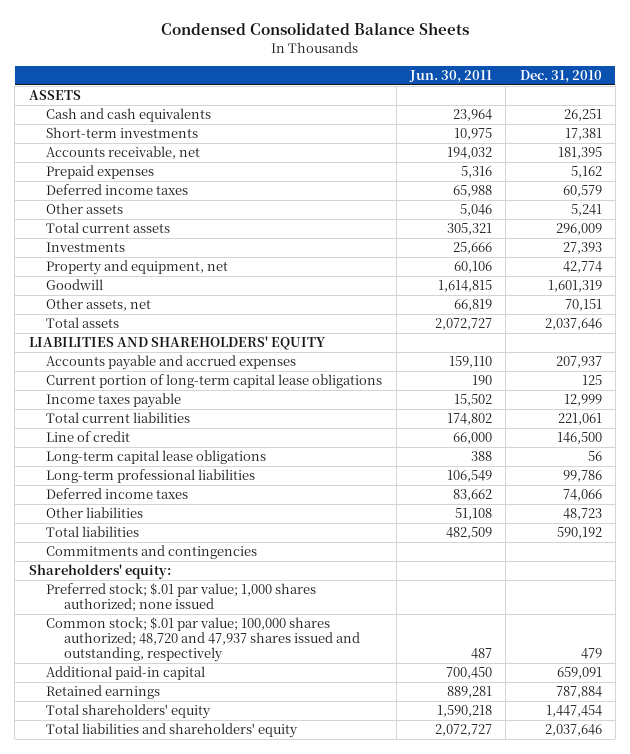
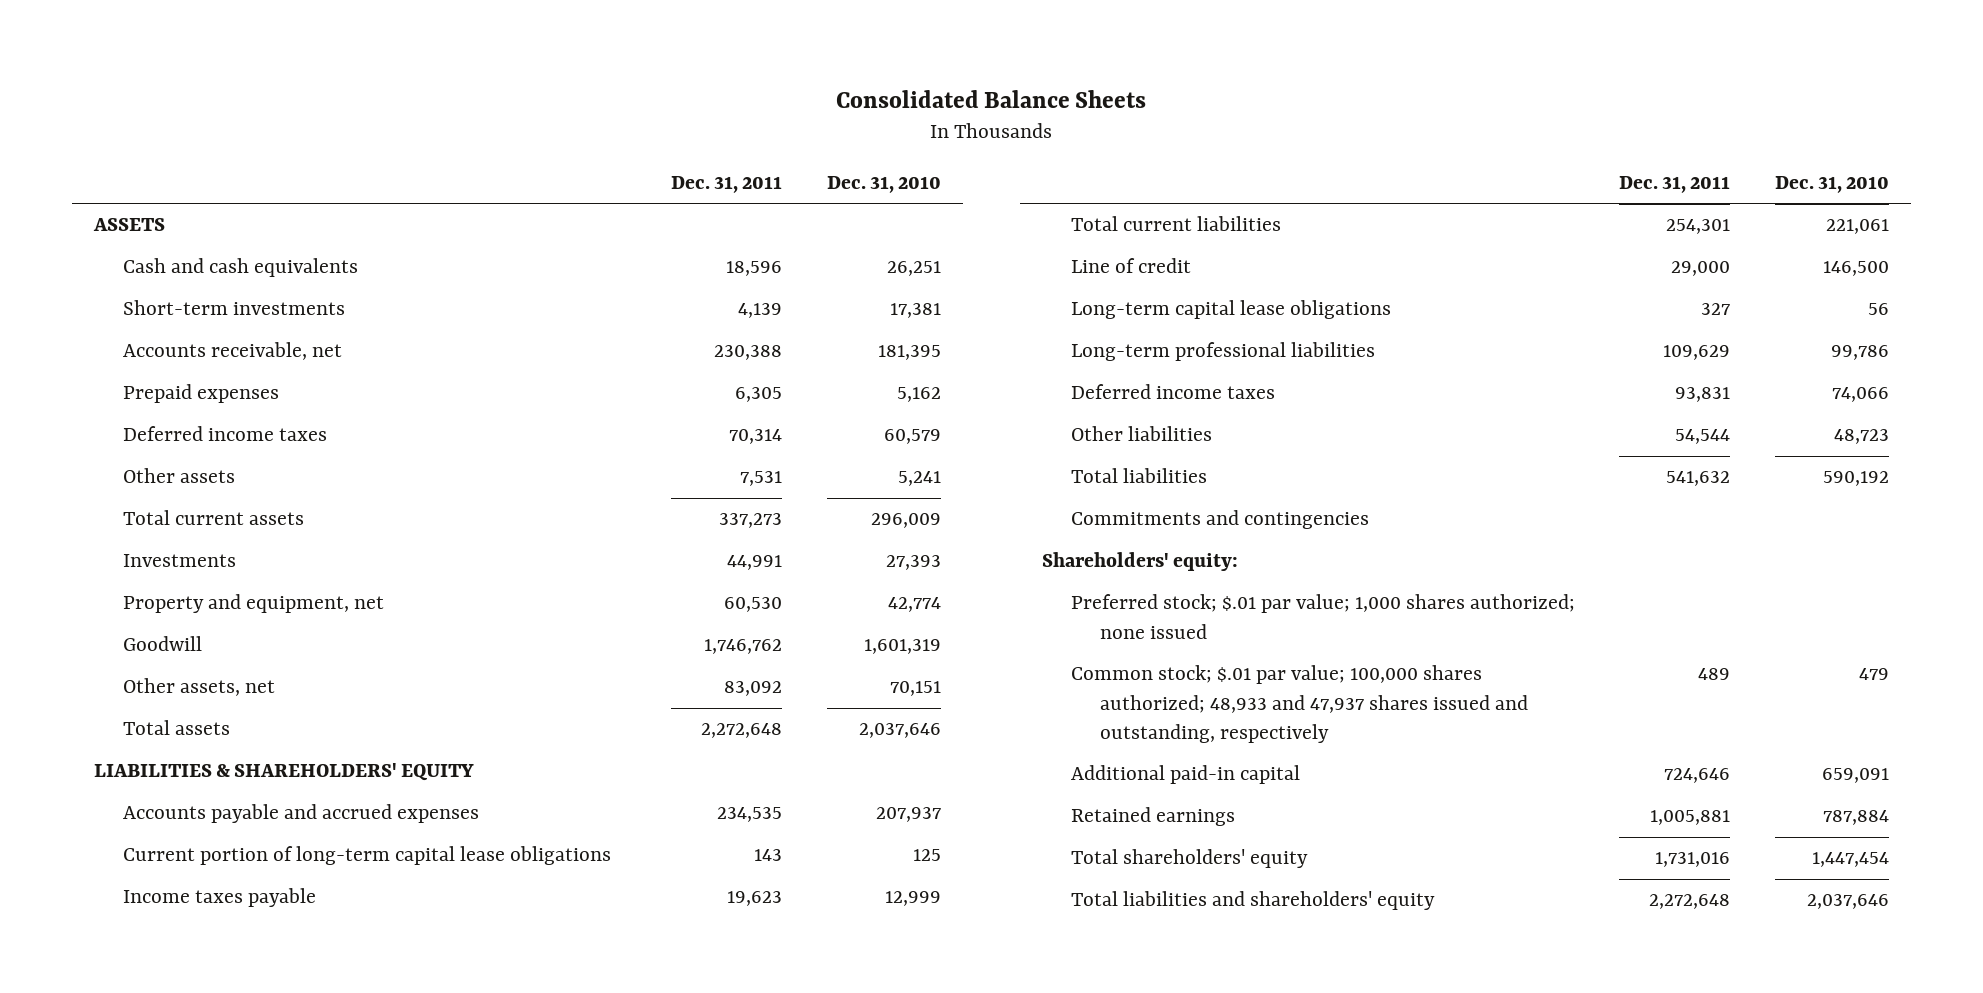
[161,22,470,36] Condensed Consolidated Balance Sheets -> [836,89,1147,108] Consolidated Balance Sheets
[409,70,493,84] Jun. 30, 2011 -> none
none -> [671,175,783,193] Dec. 31, 2011
[28,336,326,351] LIABILITIES AND SHAREHOLDERS' EQUITY -> [94,763,475,782] LIABILITIES & SHAREHOLDERS' EQUITY
[46,617,361,663] Common stock; $.01 par value; 100,000 shares authorized; 48,720 and 47,937 shares issued and outstanding, respectively -> [1071,665,1529,743] Common stock; $.01 par value; 100,000 shares authorized; 48,933 and 47,937 shares issued and outstanding, respectively

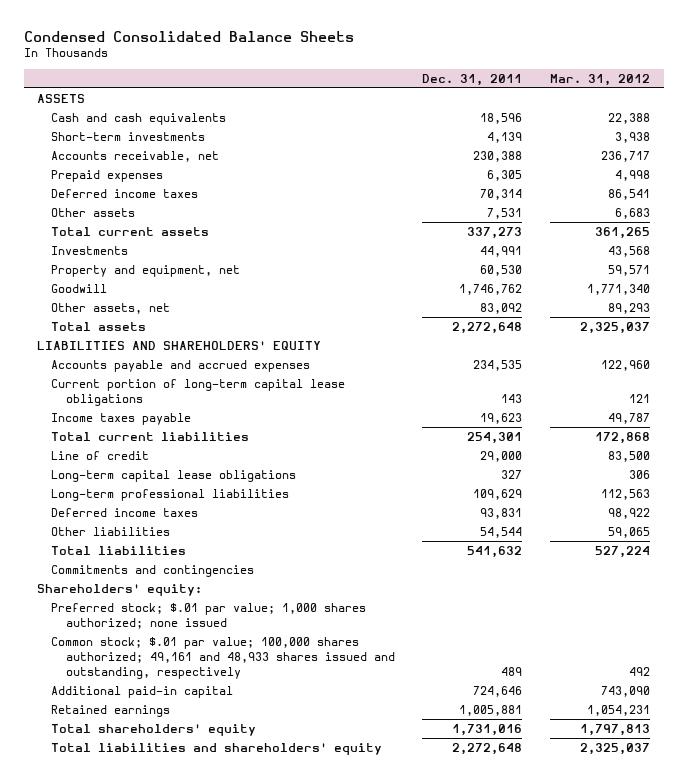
[836,89,1147,108] Consolidated Balance Sheets -> [23,30,354,42] Condensed Consolidated Balance Sheets
[826,175,941,193] Dec. 31, 2010 -> none
none -> [549,73,650,86] Mar. 31, 2012
[94,763,475,782] LIABILITIES & SHAREHOLDERS' EQUITY -> [37,340,322,350] LIABILITIES AND SHAREHOLDERS' EQUITY
[1071,665,1529,743] Common stock; $.01 par value; 100,000 shares authorized; 48,933 and 47,937 shares issued and outstanding, respectively -> [51,636,395,679] Common stock; $.01 par value; 100,000 shares authorized; 49,161 and 48,933 shares issued and outstanding, respectively

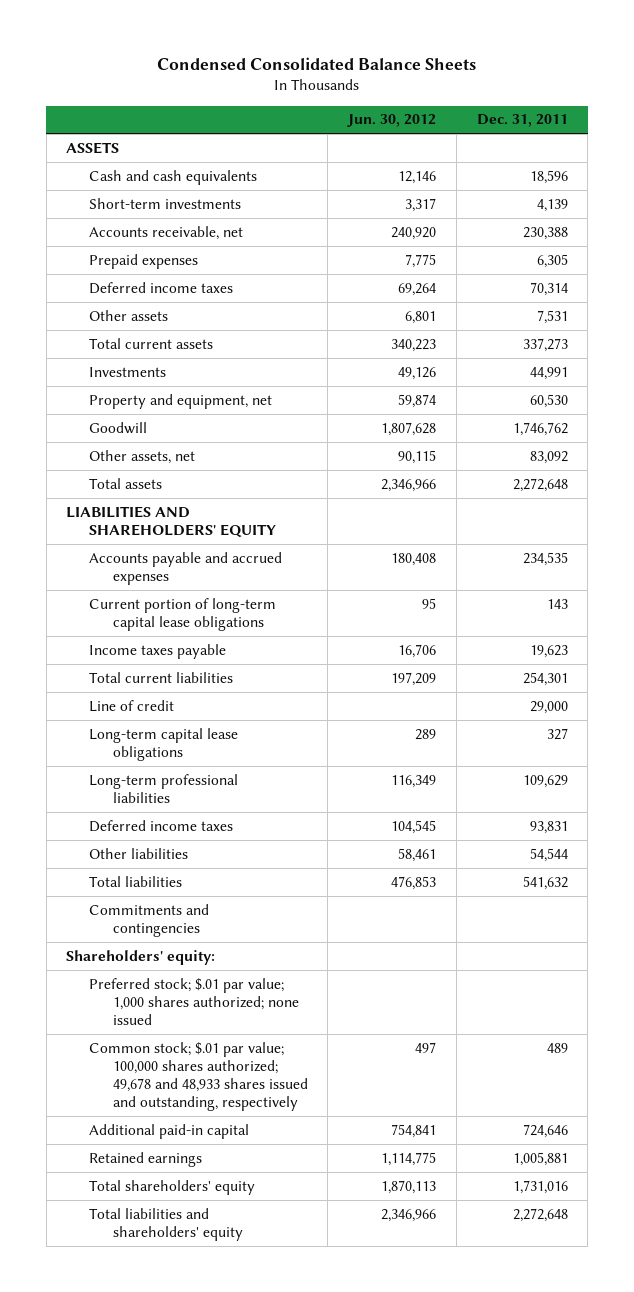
[549,73,650,86] Mar. 31, 2012 -> none
none -> [347,114,437,128] Jun. 30, 2012
[51,636,395,679] Common stock; $.01 par value; 100,000 shares authorized; 49,161 and 48,933 shares issued and outstanding, respectively -> [89,1041,308,1112] Common stock; $.01 par value; 100,000 shares authorized; 49,678 and 48,933 shares issued and outstanding, respectively

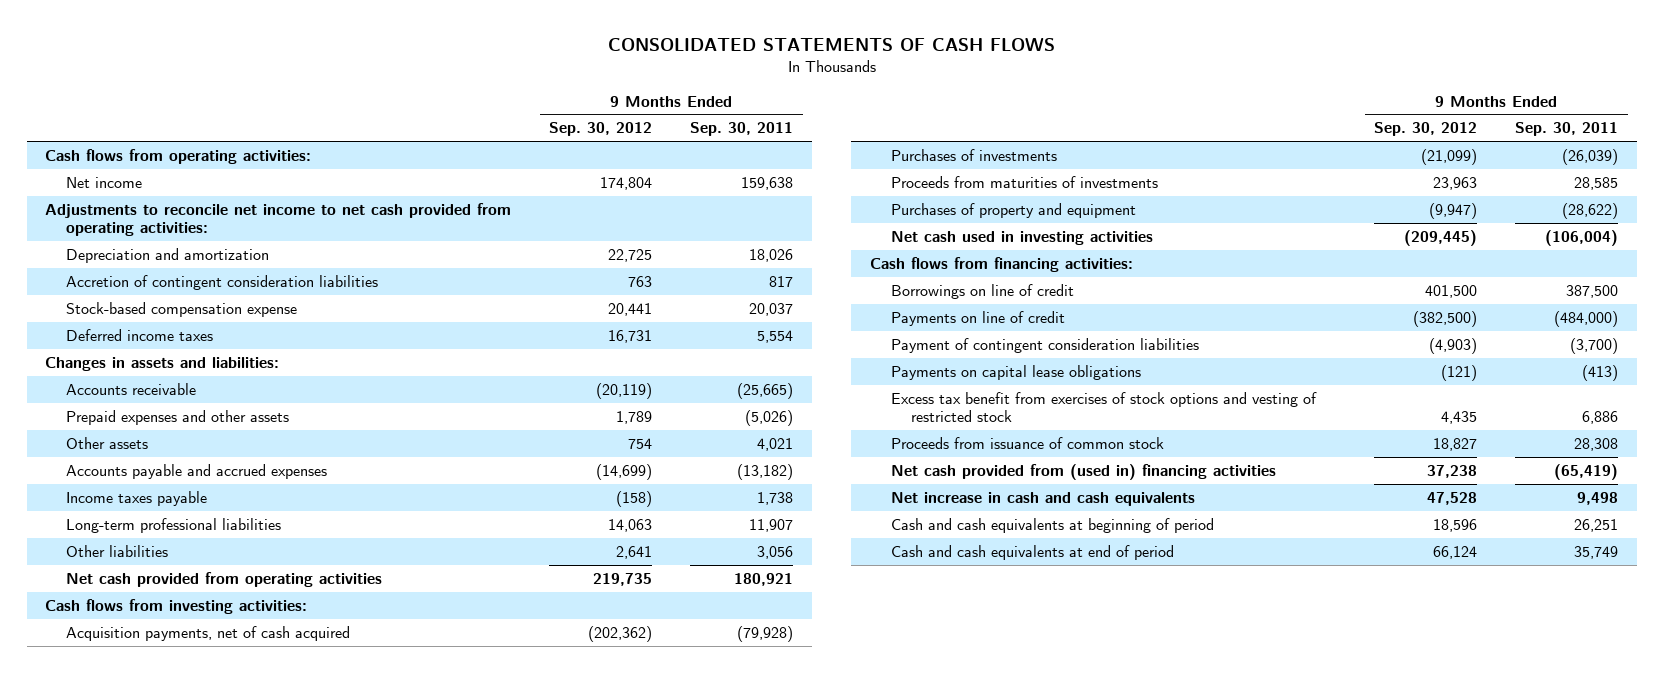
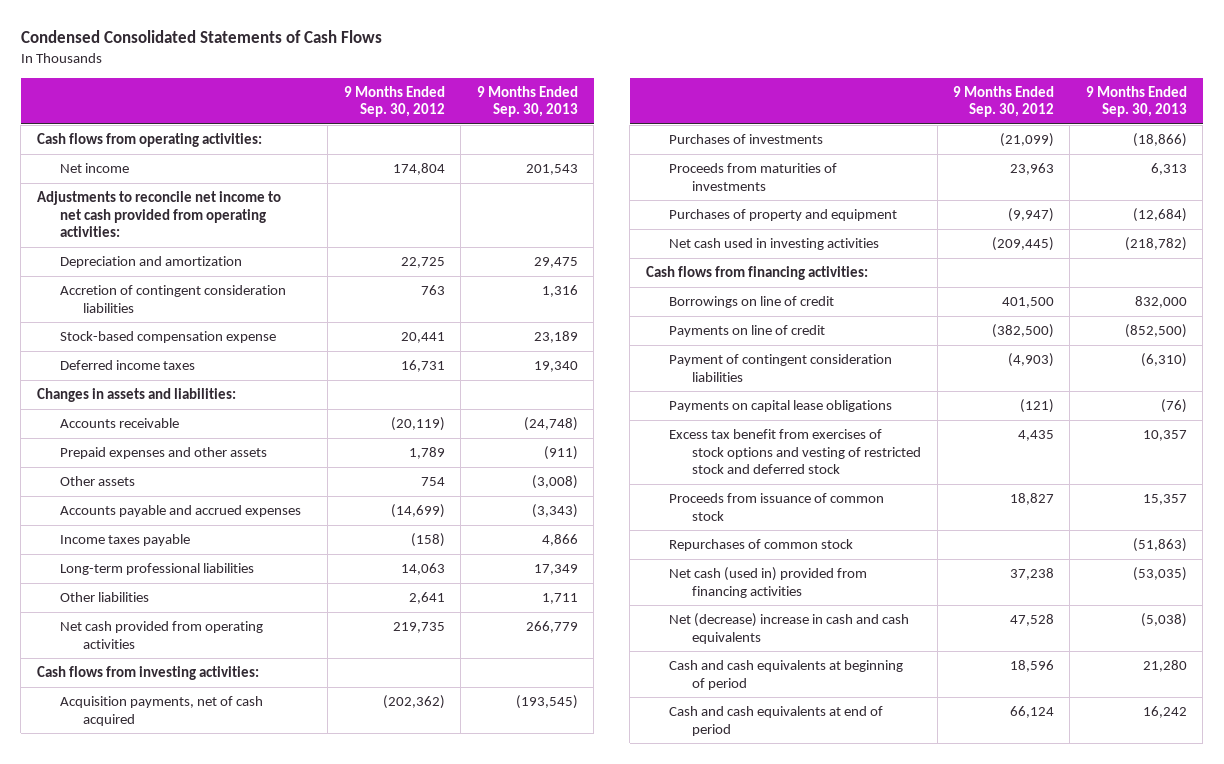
[607,37,1055,51] CONSOLIDATED STATEMENTS OF CASH FLOWS -> [20,30,382,44] Condensed Consolidated Statements of Cash Flows
[690,122,794,137] Sep. 30, 2011 -> none
none -> [476,85,578,118] 9 Months Ended Sep. 30, 2013
[890,391,1317,423] Excess tax benefit from exercises of stock options and vesting of restricted stock -> [669,429,922,474] Excess tax benefit from exercises of stock options and vesting of restricted stock and deferred stock
none -> [669,539,854,552] Repurchases of common stock
[890,463,1276,480] Net cash provided from (used in) financing activities -> [669,567,868,598] Net cash (used in) provided from financing activities
[890,491,1195,506] Net increase in cash and cash equivalents -> [669,613,910,644] Net (decrease) increase in cash and cash equivalents

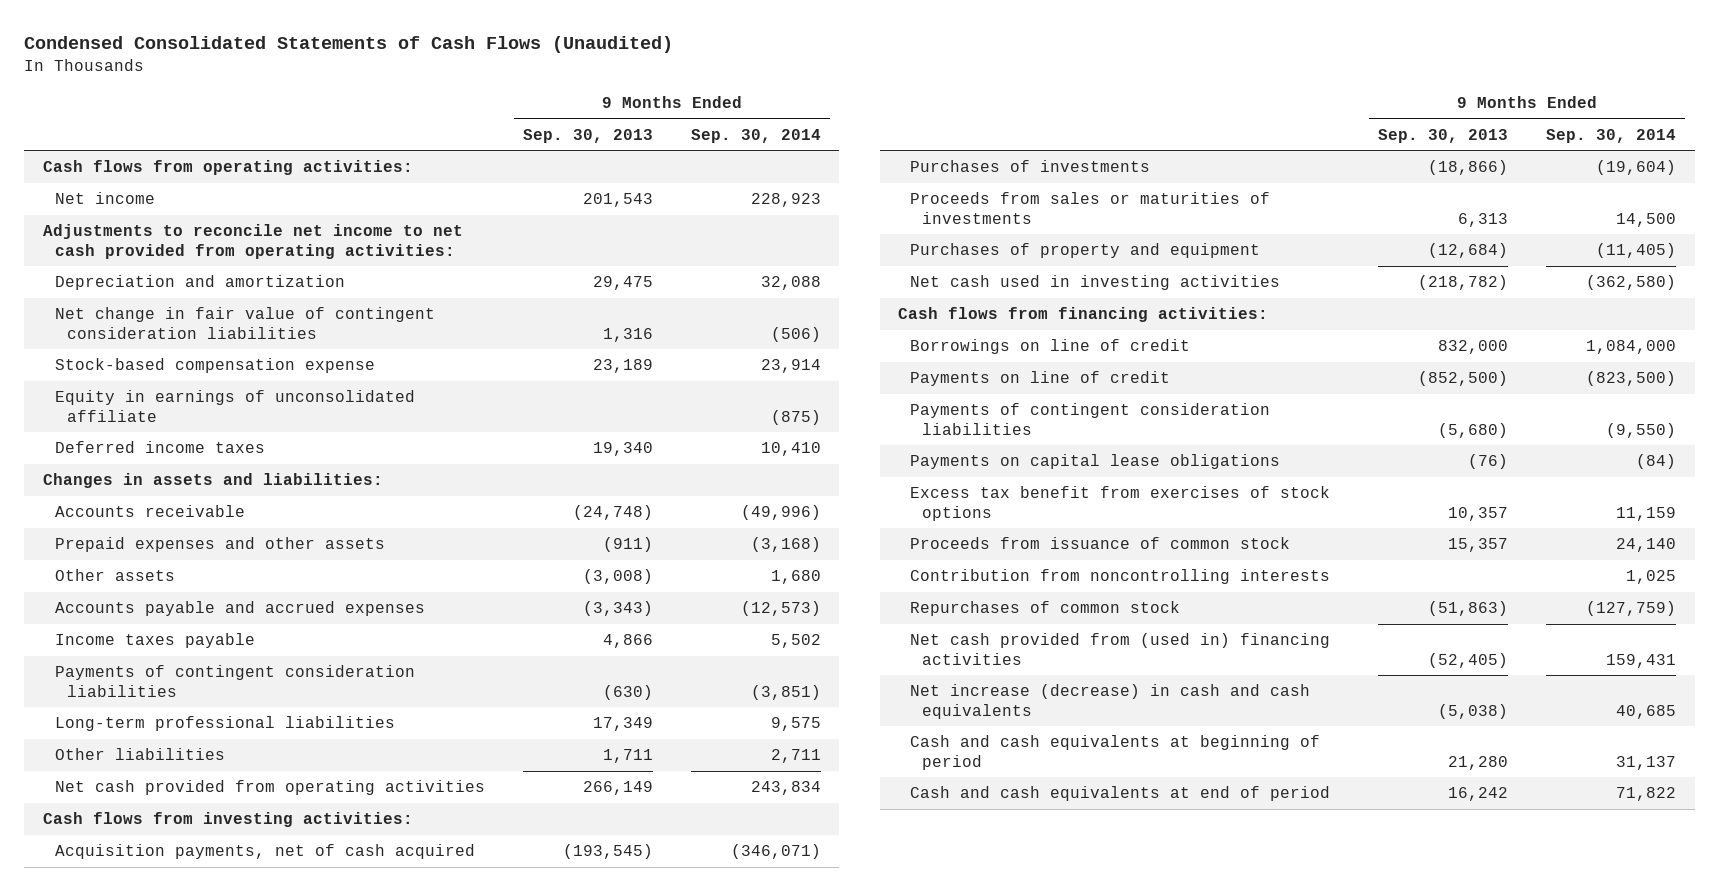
[20,30,382,44] Condensed Consolidated Statements of Cash Flows -> [24,36,674,54] Condensed Consolidated Statements of Cash Flows (Unaudited)
[343,85,445,118] 9 Months Ended Sep. 30, 2012 -> none
none -> [690,128,821,143] Sep. 30, 2014
[59,285,286,313] Accretion of contingent consideration liabilities -> [55,307,436,339] Net change in fair value of contingent consideration liabilities
none -> [55,390,416,422] Equity in earnings of unconsolidated affiliate
none -> [55,665,416,697] Payments of contingent consideration liabilities
[525,621,578,634] 266,779 -> [582,781,653,796] 266,149
[669,163,838,191] Proceeds from maturities of investments -> [910,192,1271,224] Proceeds from sales or maturities of investments
[669,354,893,382] Payment of contingent consideration liabilities -> [910,403,1271,435] Payments of contingent consideration liabilities
[1140,353,1187,368] (6,310) -> [1438,422,1509,438] (5,680)
[669,429,922,474] Excess tax benefit from exercises of stock options and vesting of restricted stock and deferred stock -> [910,486,1331,521] Excess tax benefit from exercises of stock options
none -> [910,569,1331,585] Contribution from noncontrolling interests
[669,567,868,598] Net cash (used in) provided from financing activities -> [910,633,1331,665] Net cash provided from (used in) financing activities
[1132,567,1187,582] (53,035) -> [1428,652,1509,668] (52,405)
[669,613,910,644] Net (decrease) increase in cash and cash equivalents -> [910,684,1311,719] Net increase (decrease) in cash and cash equivalents

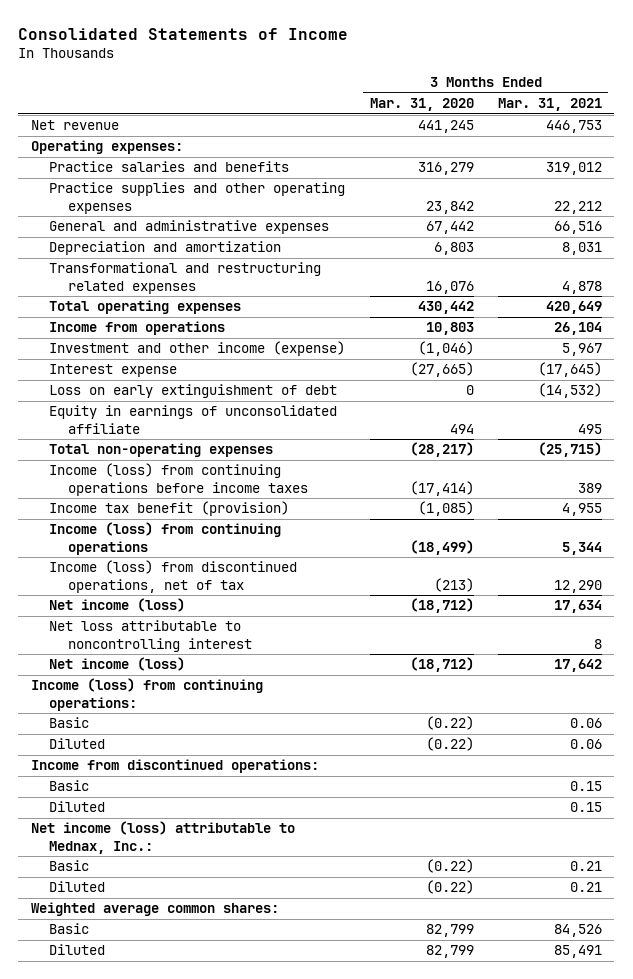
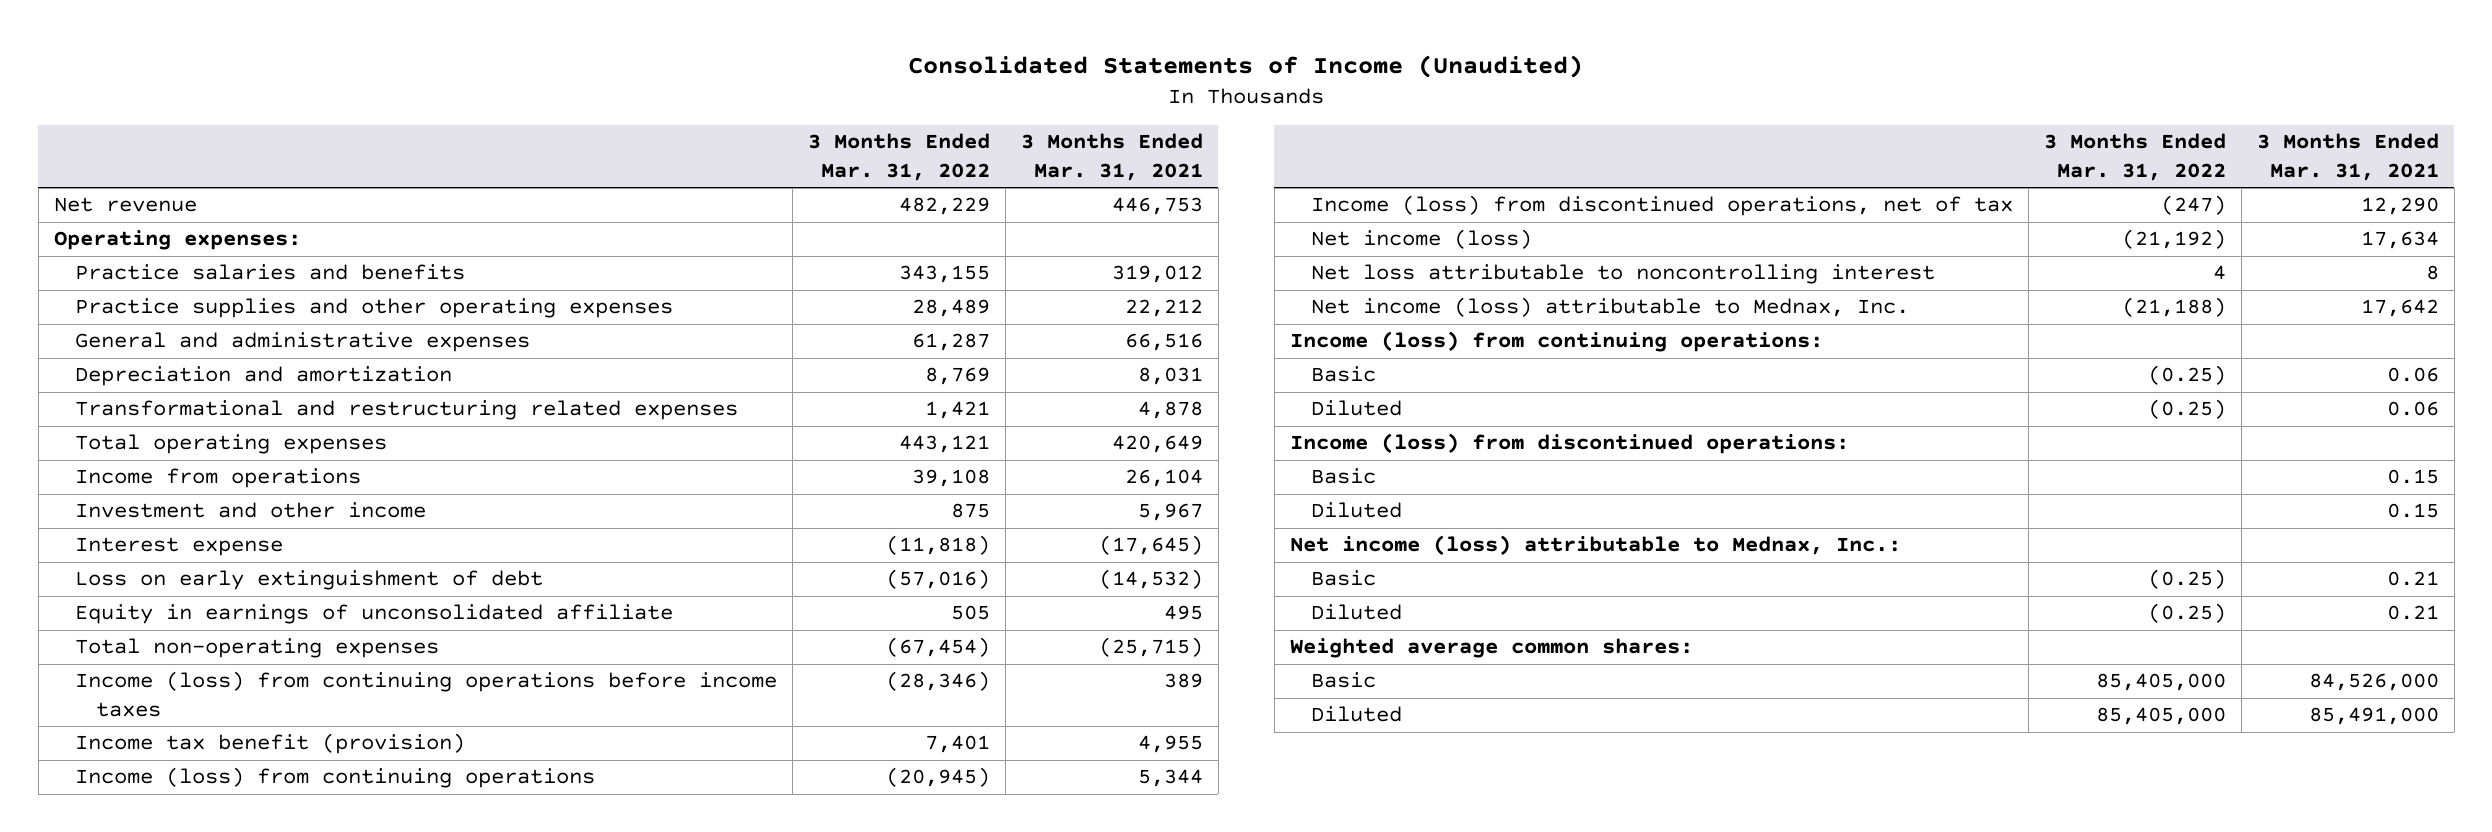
[18,27,349,40] Consolidated Statements of Income -> [908,54,1584,78] Consolidated Statements of Income (Unaudited)
[369,98,474,112] Mar. 31, 2020 -> none
none -> [807,133,990,181] 3 Months Ended Mar. 31, 2022
[49,341,346,357] Investment and other income (expense) -> [74,502,426,519] Investment and other income
[49,657,186,672] Net income (loss) -> [1310,297,1909,318] Net income (loss) attributable to Mednax, Inc.
[30,759,319,774] Income from discontinued operations: -> [1289,433,1849,455] Income (loss) from discontinued operations:
[554,924,603,938] 84,526 -> [2308,673,2439,692] 84,526,000
[554,945,603,959] 85,491 -> [2308,707,2439,726] 85,491,000

